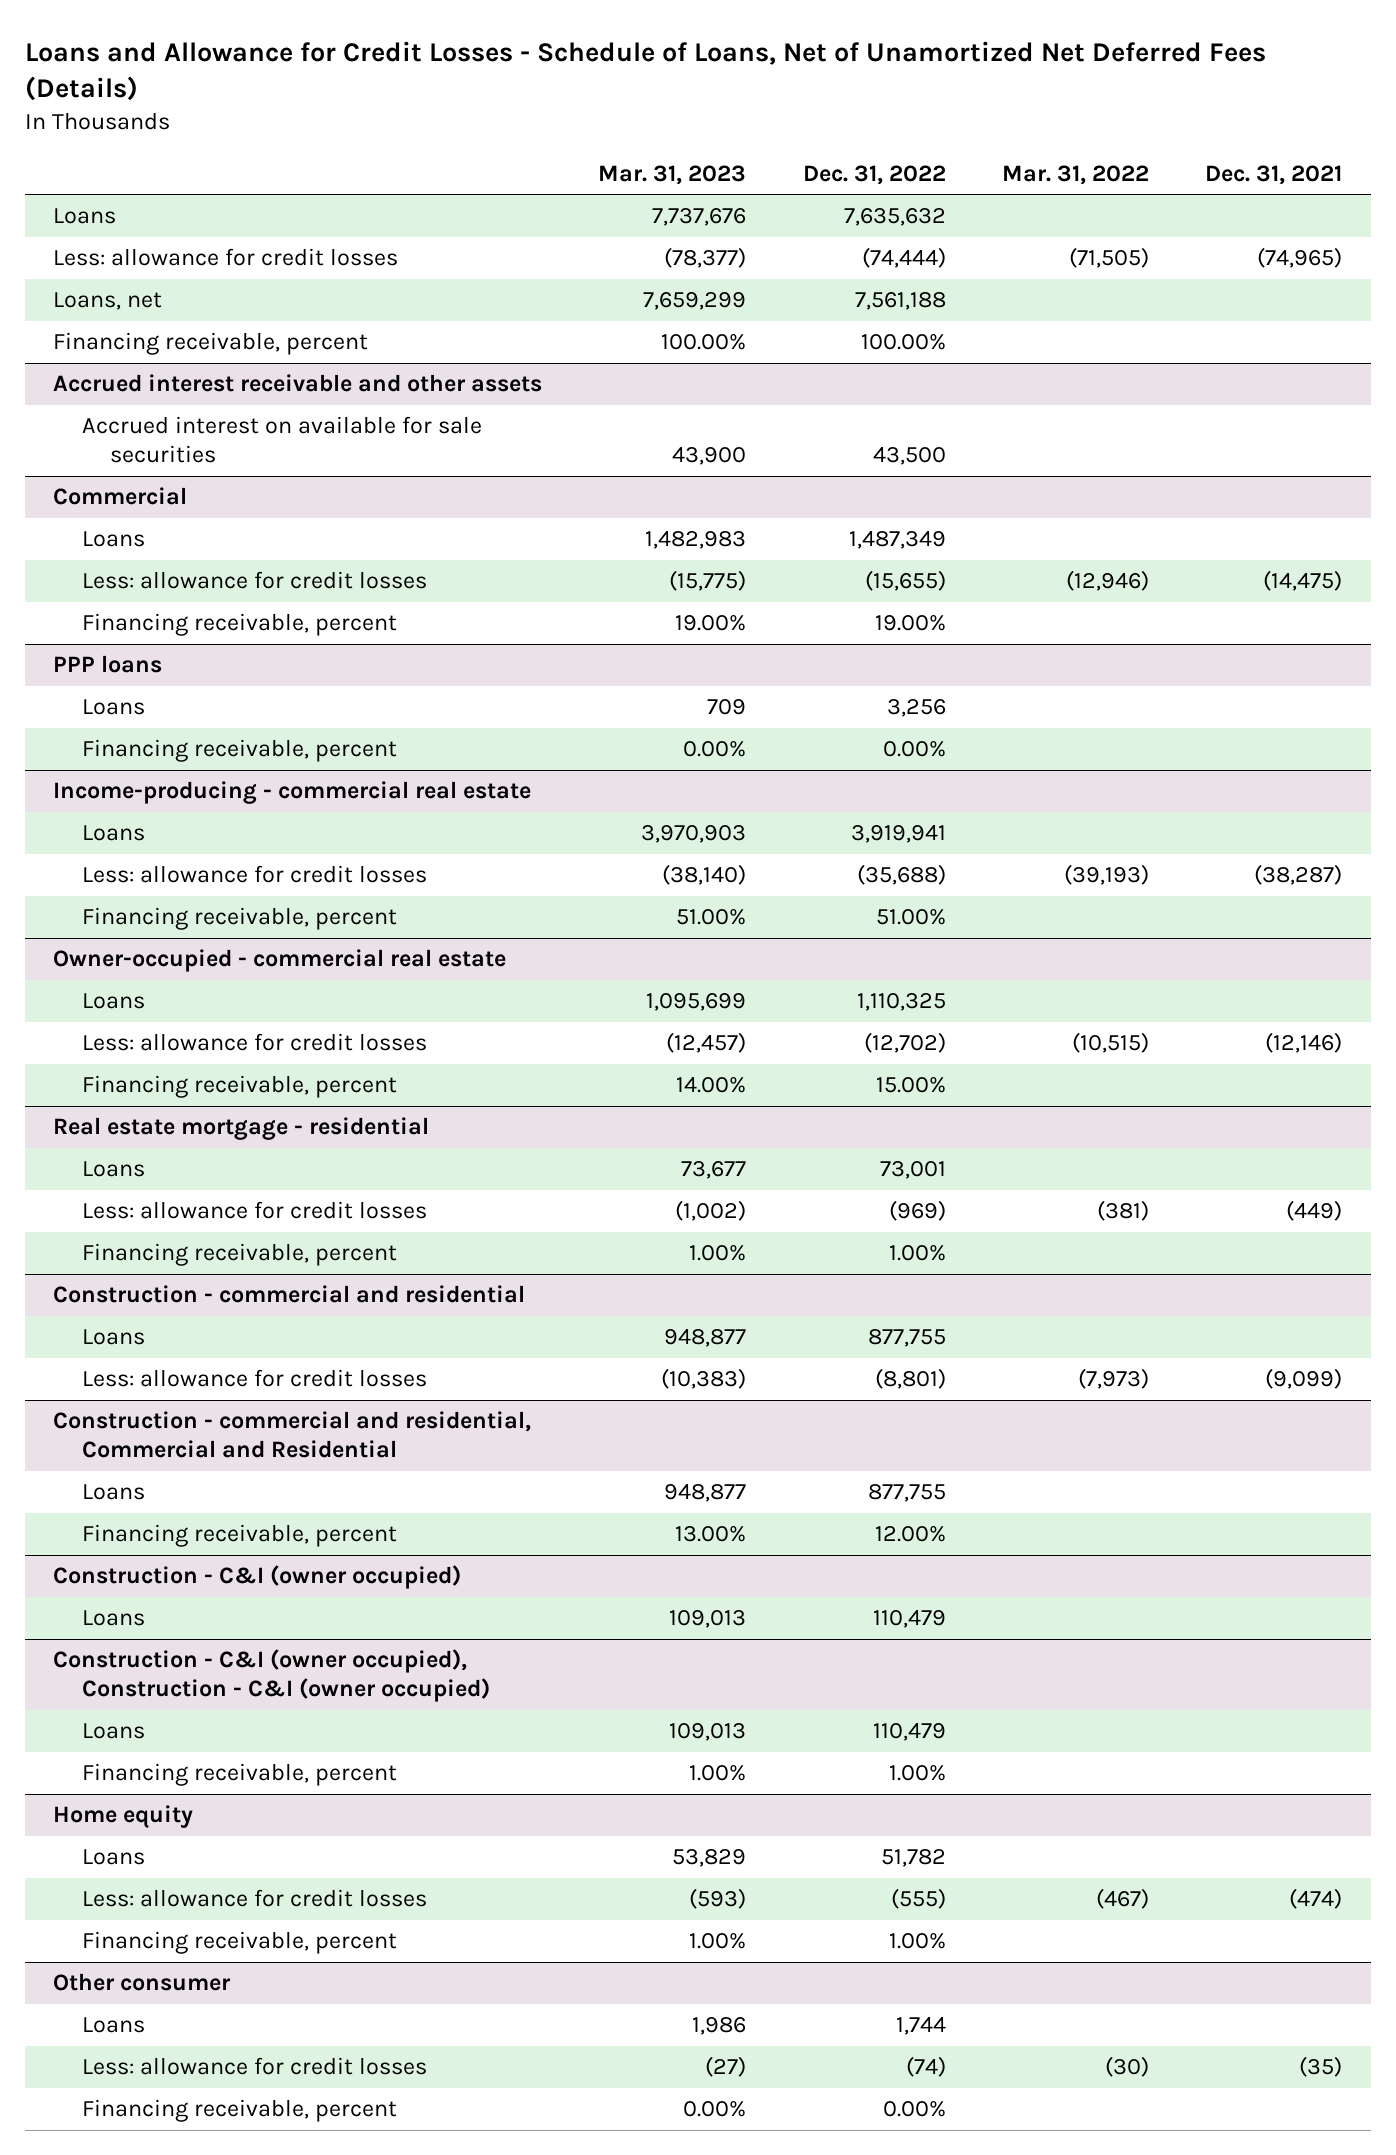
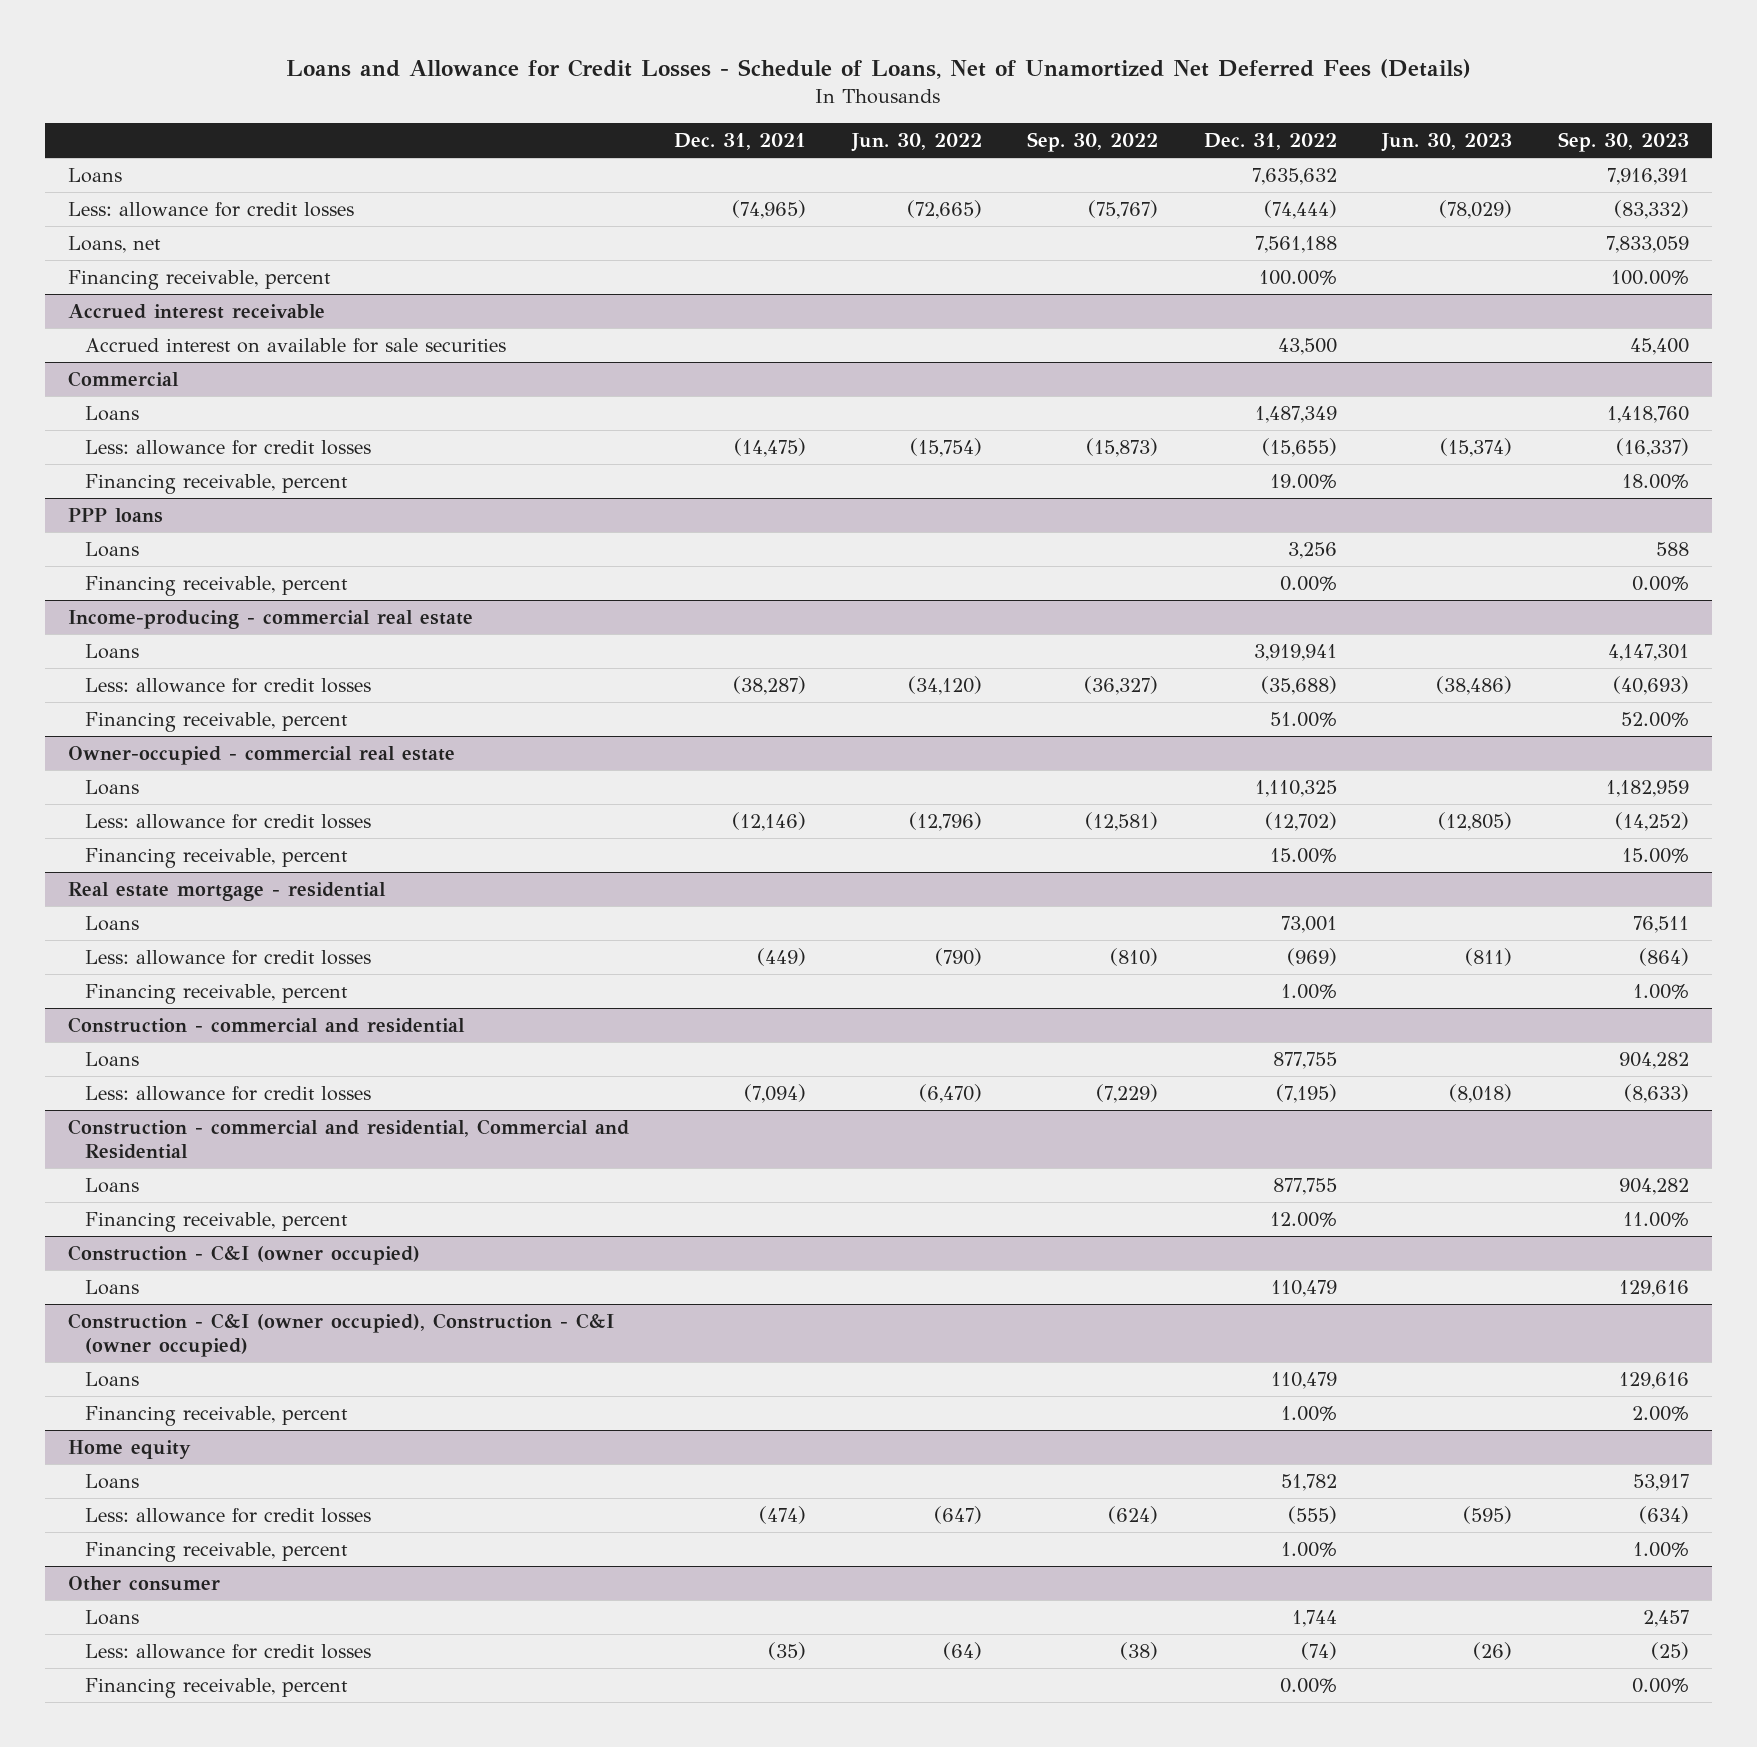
[598,164,747,185] Mar. 31, 2023 -> none
[1002,164,1150,185] Mar. 31, 2022 -> none
none -> [850,133,982,153] Jun. 30, 2022
none -> [1027,132,1159,153] Sep. 30, 2022
none -> [1381,133,1513,153] Jun. 30, 2023
none -> [1557,132,1689,153] Sep. 30, 2023
[53,374,543,393] Accrued interest receivable and other assets -> [67,303,325,319] Accrued interest receivable
[874,1368,946,1390] (8,801) -> [1275,1083,1337,1103] (7,195)
[1265,1368,1343,1390] (9,099) -> [744,1083,807,1103] (7,094)

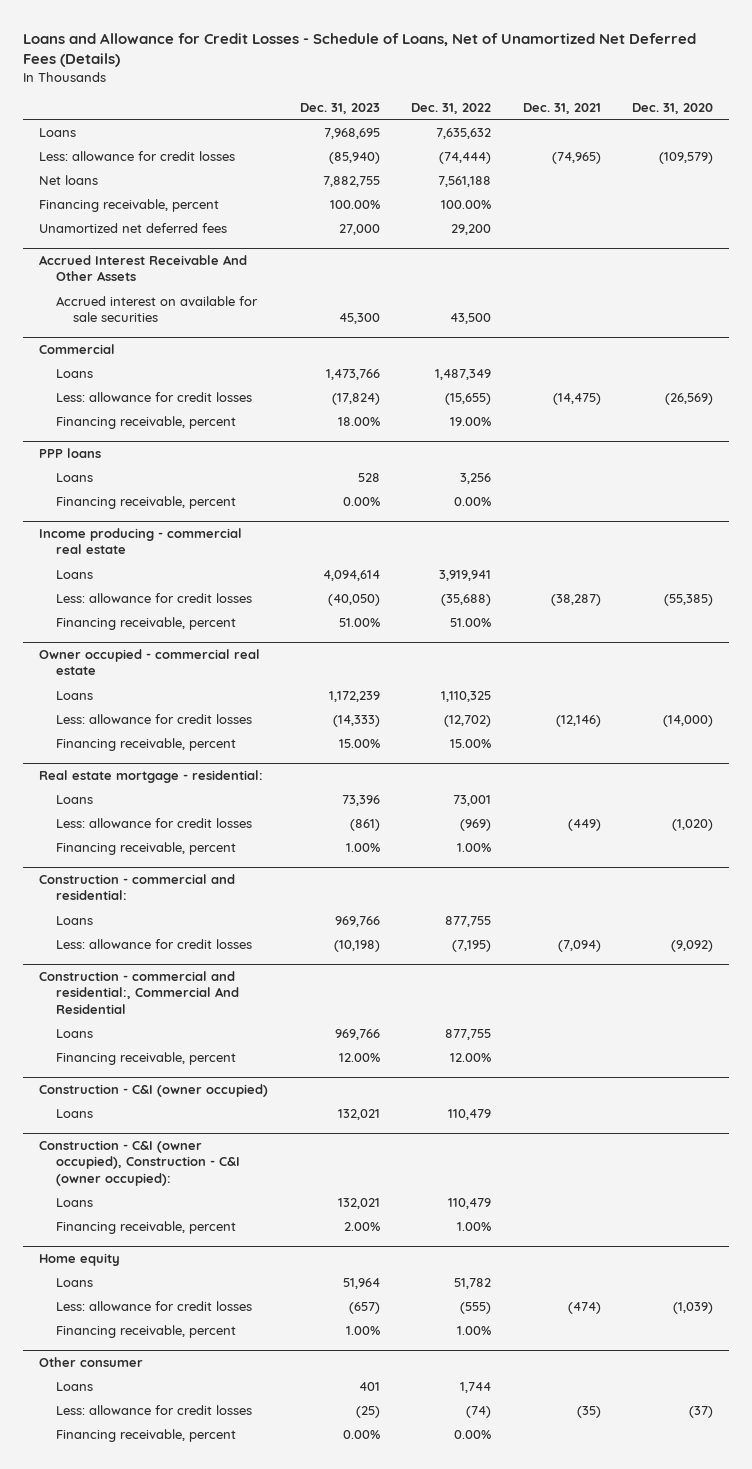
[850,133,982,153] Jun. 30, 2022 -> none
[1027,132,1159,153] Sep. 30, 2022 -> none
[1381,133,1513,153] Jun. 30, 2023 -> none
[1557,132,1689,153] Sep. 30, 2023 -> none
none -> [299,102,380,114] Dec. 31, 2023
none -> [632,102,714,114] Dec. 31, 2020
[67,235,161,253] Loans, net -> [39,174,99,185] Net loans
none -> [39,222,228,233] Unamortized net deferred fees
[67,303,325,319] Accrued interest receivable -> [39,254,248,282] Accrued Interest Receivable And Other Assets
[67,609,473,629] Income-producing - commercial real estate -> [39,527,243,555] Income producing - commercial real estate
[67,745,455,765] Owner-occupied - commercial real estate -> [39,648,261,676] Owner occupied - commercial real estate
[67,881,386,901] Real estate mortgage - residential -> [39,769,264,783] Real estate mortgage - residential:
[67,1016,465,1033] Construction - commercial and residential -> [39,873,236,901] Construction - commercial and residential:
[67,1118,629,1160] Construction - commercial and residential, Commercial and Residential -> [39,970,240,1014] Construction - commercial and residential:, Commercial And Residential
[67,1312,614,1358] Construction - C&I (owner occupied), Construction - C&I (owner occupied) -> [39,1139,241,1186] Construction - C&I (owner occupied), Construction - C&I (owner occupied):

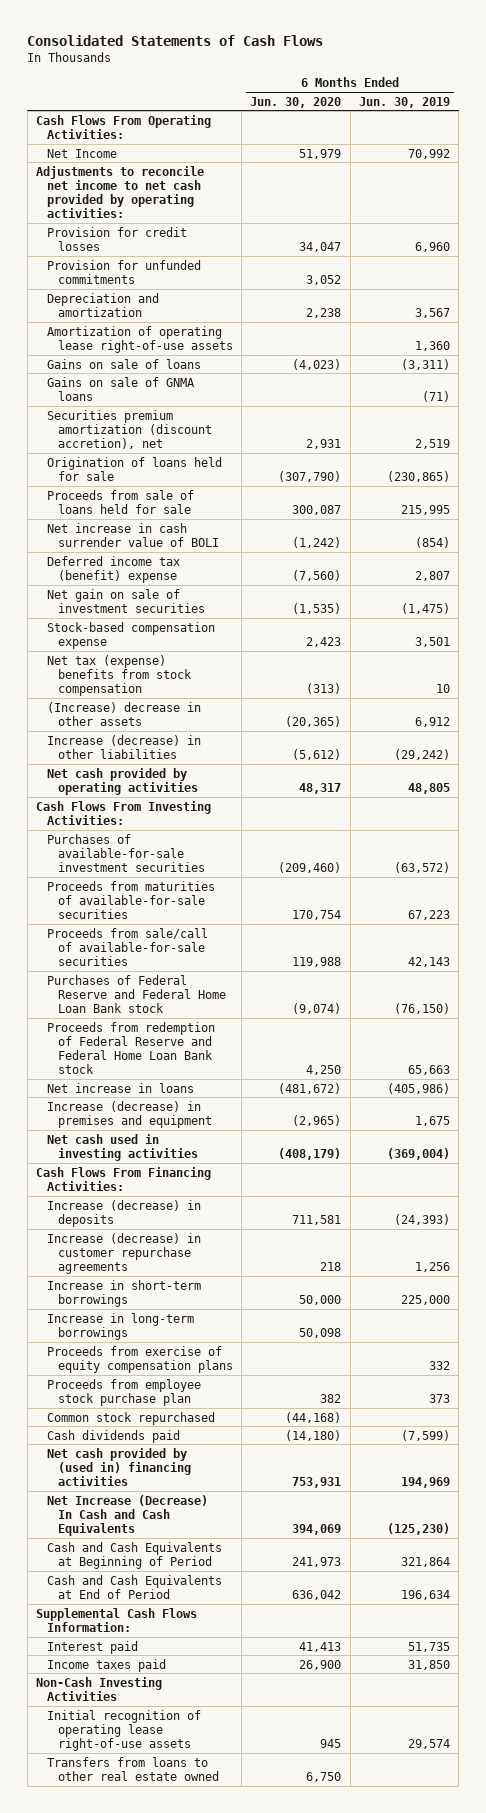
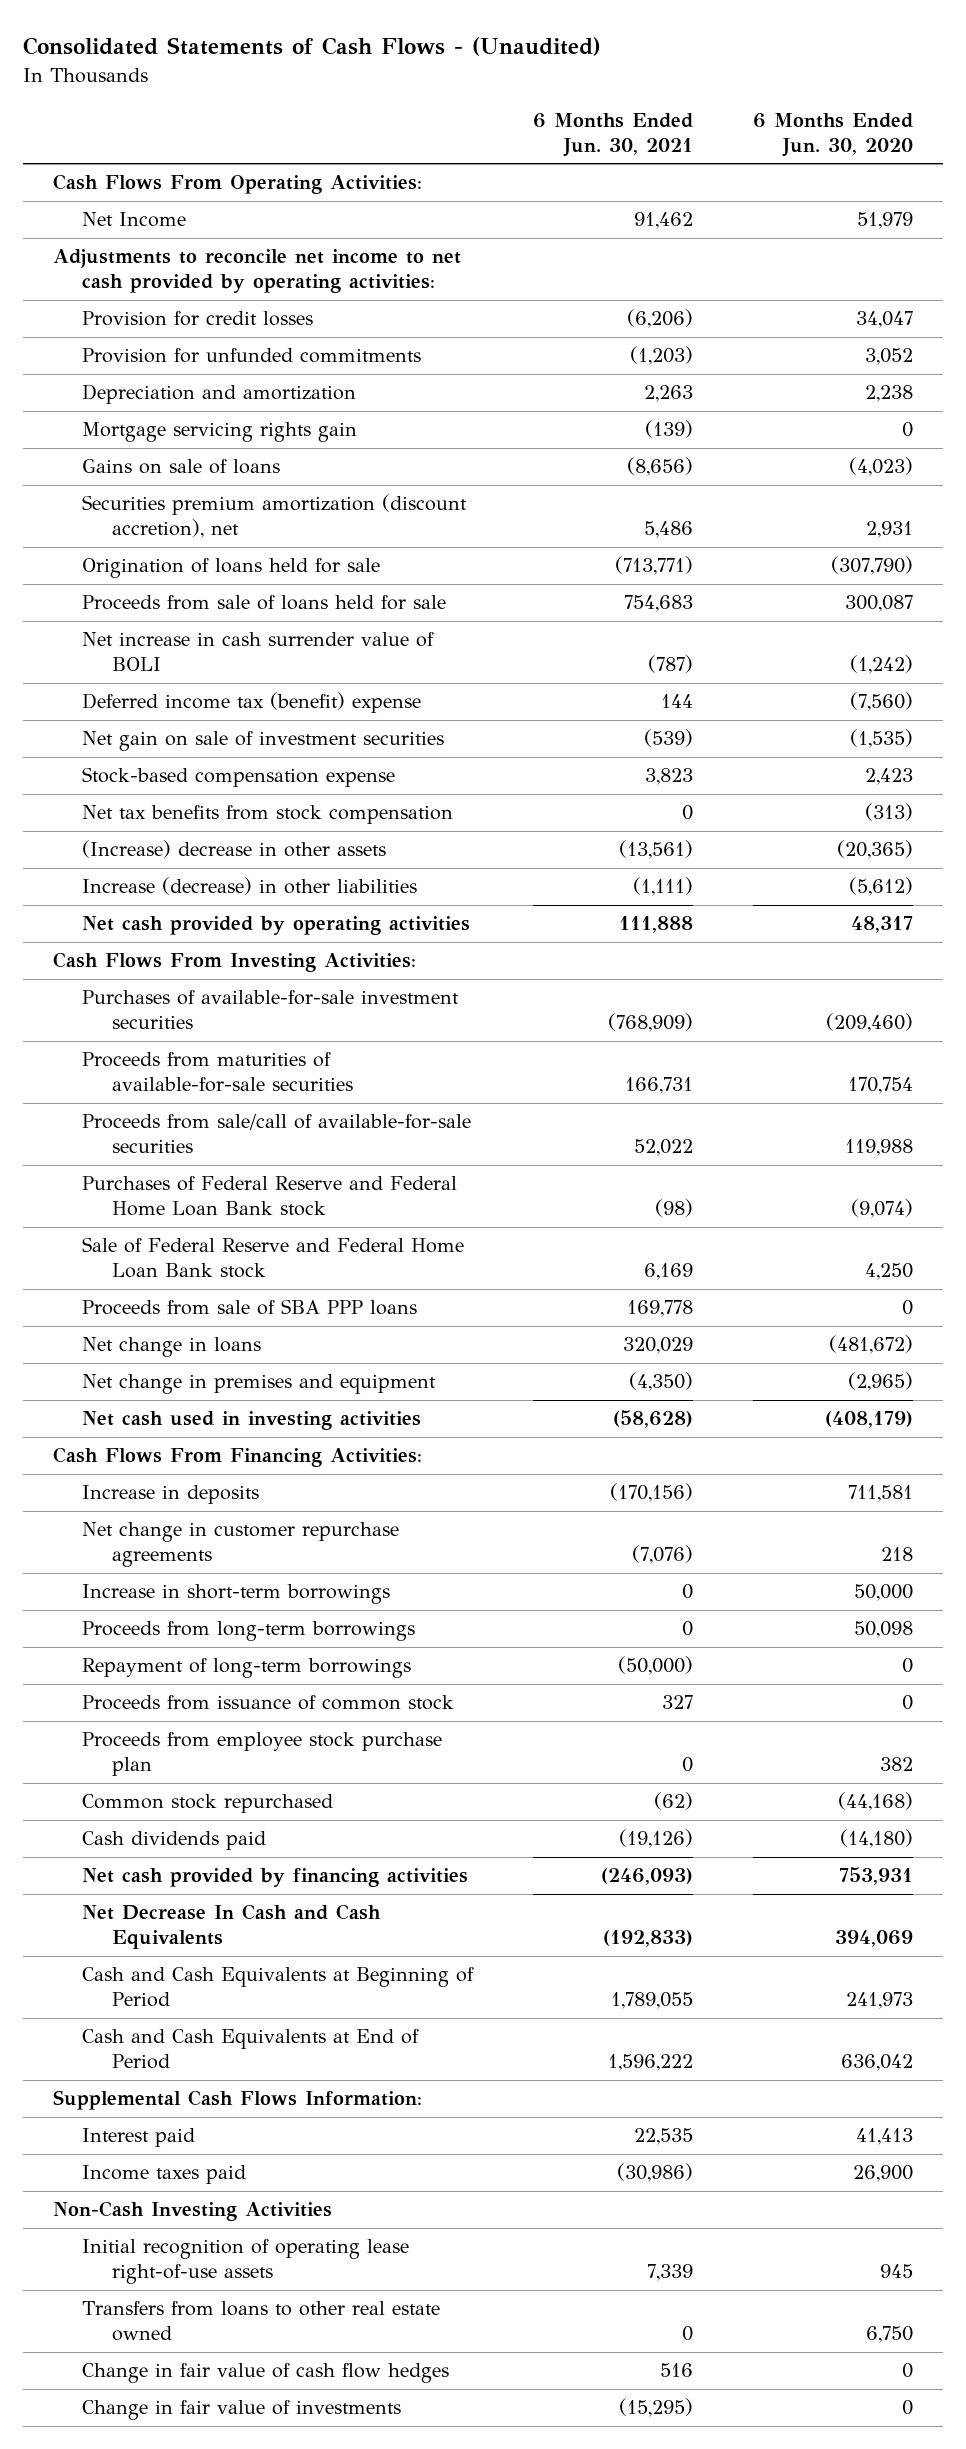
[27,34,324,46] Consolidated Statements of Cash Flows -> [22,37,601,57] Consolidated Statements of Cash Flows - (Unaudited)
[358,96,450,108] Jun. 30, 2019 -> none
none -> [533,112,694,157] 6 Months Ended Jun. 30, 2021
[47,325,234,353] Amortization of operating lease right-of-use assets -> none
none -> [82,422,358,443] Mortgage servicing rights gain
[47,376,196,401] Gains on sale of GNMA loans -> none
[47,654,193,696] Net tax (expense) benefits from stock compensation -> [82,805,454,825] Net tax benefits from stock compensation
[47,1021,216,1075] Proceeds from redemption of Federal Reserve and Federal Home Loan Bank stock -> [82,1237,465,1279] Sale of Federal Reserve and Federal Home Loan Bank stock
none -> [82,1299,418,1316] Proceeds from sale of SBA PPP loans
[47,1082,195,1093] Net increase in loans -> [82,1337,262,1358] Net change in loans
[47,1100,213,1128] Increase (decrease) in premises and equipment -> [82,1374,437,1395] Net change in premises and equipment
[47,1199,202,1227] Increase (decrease) in deposits -> [82,1485,260,1505] Increase in deposits
[47,1232,202,1274] Increase (decrease) in customer repurchase agreements -> [82,1522,400,1568] Net change in customer repurchase agreements
[47,1345,234,1373] Proceeds from exercise of equity compensation plans -> none
[47,1312,195,1340] Increase in long-term borrowings -> [82,1621,416,1642] Proceeds from long-term borrowings
none -> [82,1658,412,1679] Repayment of long-term borrowings
none -> [82,1695,455,1711] Proceeds from issuance of common stock
[47,1447,192,1486] Net cash provided by (used in) financing activities -> [82,1868,469,1888] Net cash provided by financing activities
[47,1494,209,1536] Net Increase (Decrease) In Cash and Cash Equivalents -> [82,1904,382,1950] Net Decrease In Cash and Cash Equivalents
none -> [82,2363,450,2384] Change in fair value of cash flow hedges
none -> [82,2400,402,2421] Change in fair value of investments

